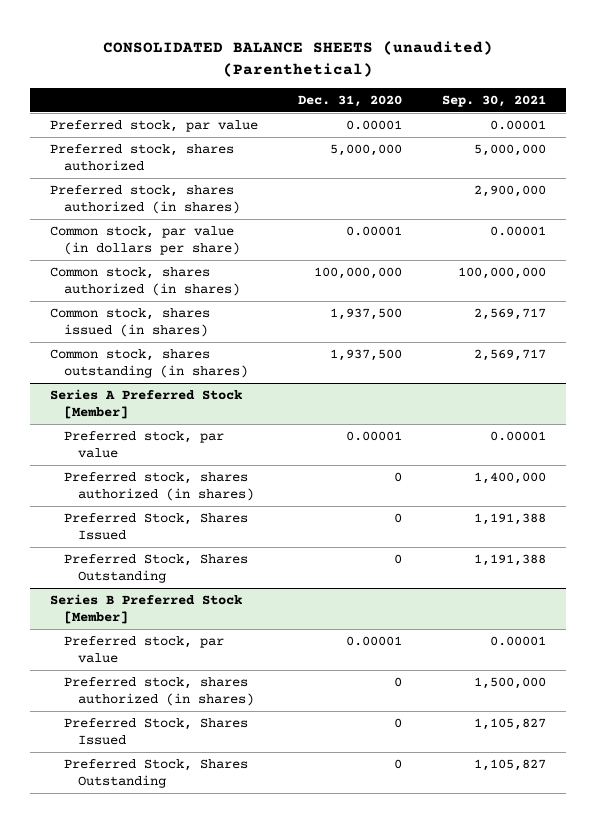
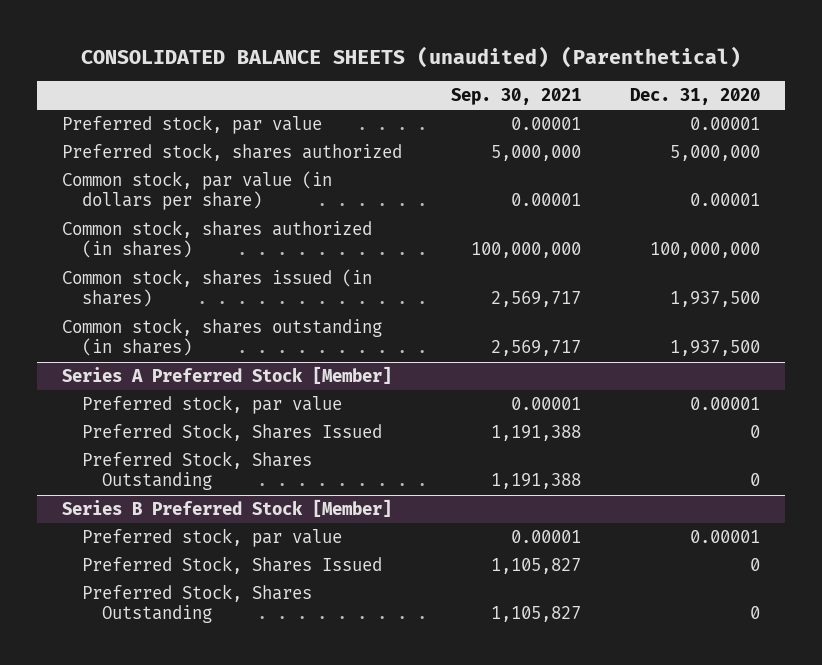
[50,185,240,215] Preferred stock, shares authorized (in shares) -> none
[63,472,254,502] Preferred stock, shares authorized (in shares) -> none
[63,677,254,707] Preferred stock, shares authorized (in shares) -> none

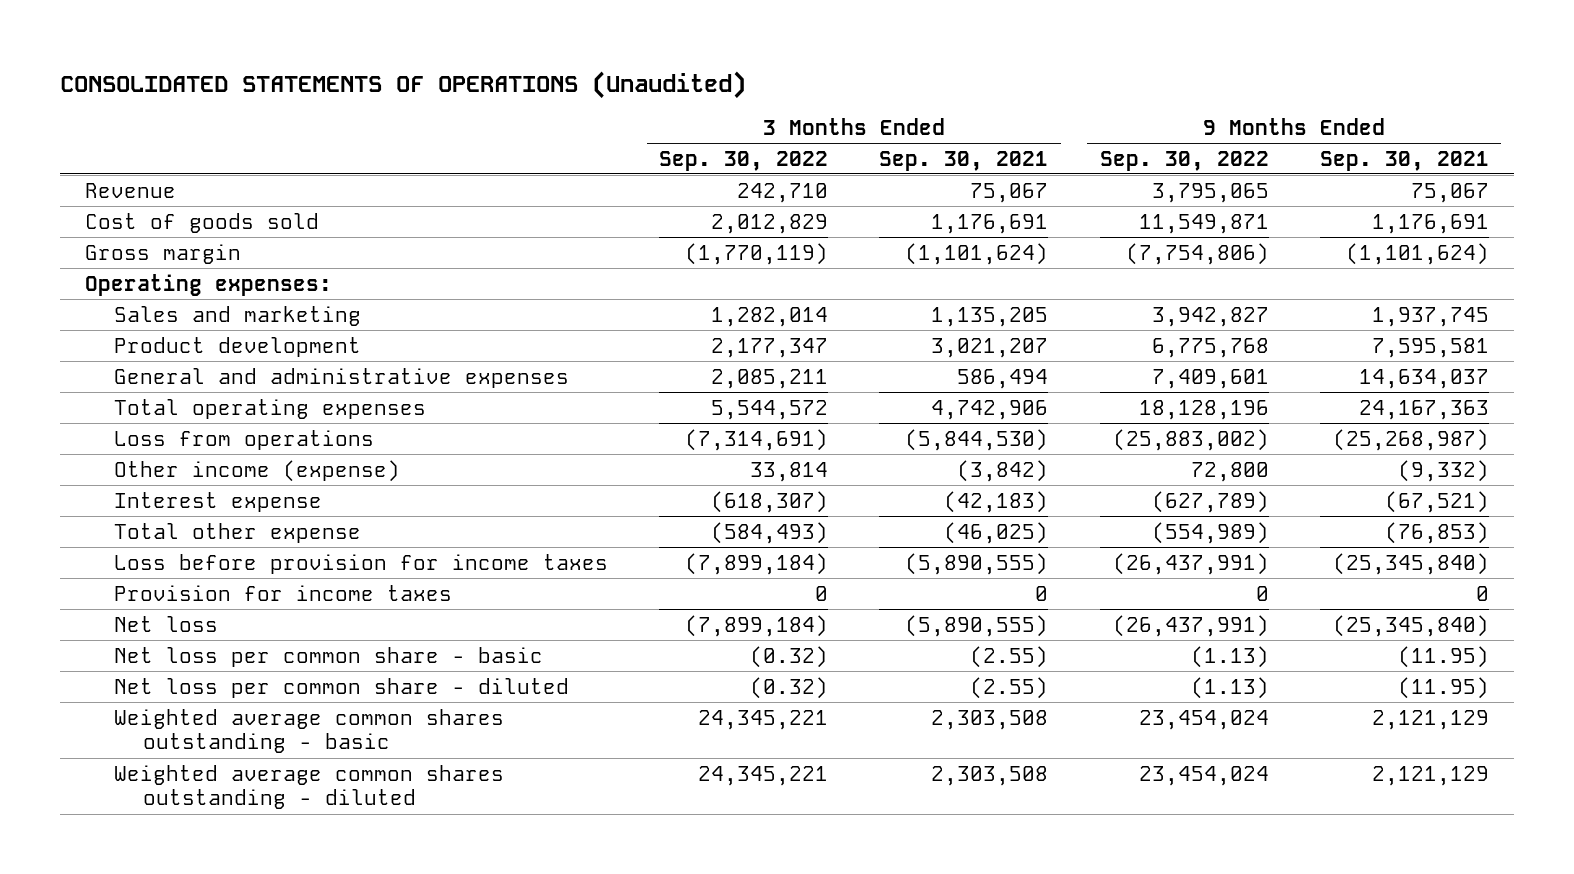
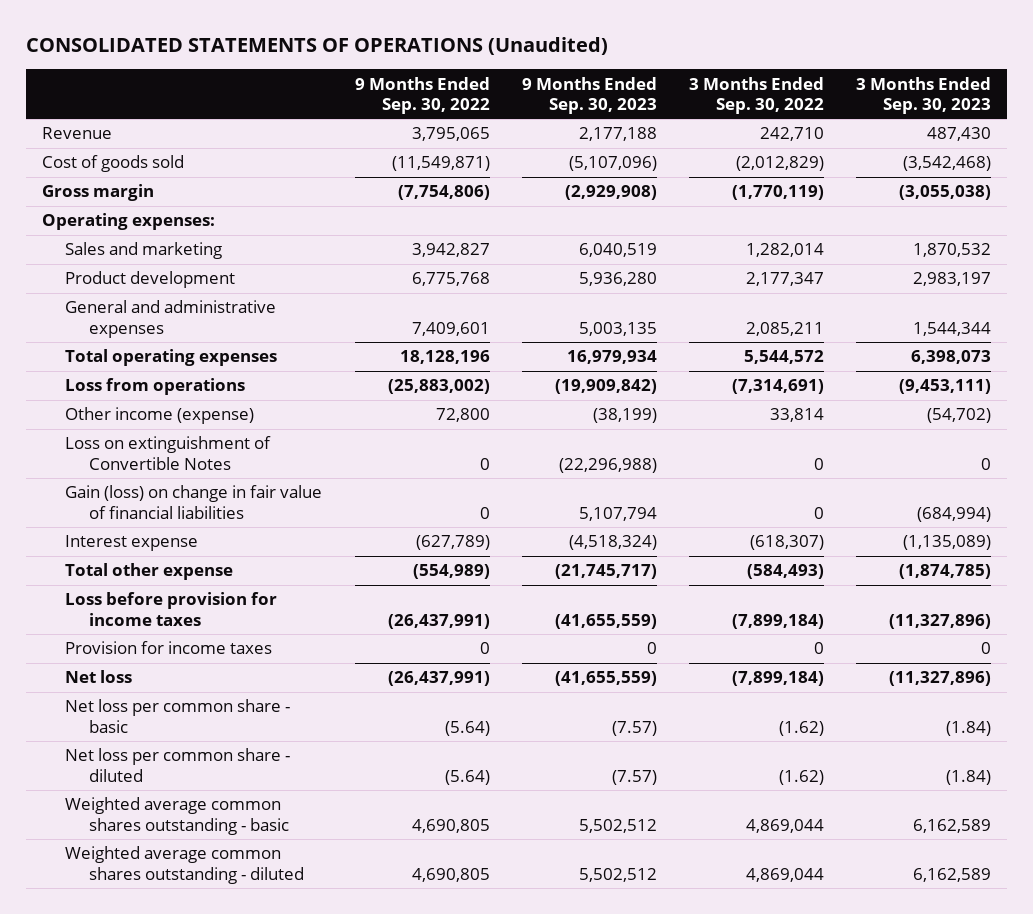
[879,150,1049,171] Sep. 30, 2021 -> none
[1319,150,1489,171] Sep. 30, 2021 -> none
none -> [521,76,657,114] 9 Months Ended Sep. 30, 2023
none -> [855,76,991,114] 3 Months Ended Sep. 30, 2023
[711,213,829,234] 2,012,829 -> [735,156,824,172] (2,012,829)
[1138,213,1269,234] 11,549,871 -> [391,156,490,172] (11,549,871)
none -> [65,436,272,470] Loss on extinguishment of Convertible Notes
none -> [65,485,323,519] Gain (loss) on change in fair value of financial liabilities
[750,645,829,668] (0.32) -> [778,720,824,736] (1.62)
[1190,645,1269,668] (1.13) -> [444,720,490,736] (5.64)
[750,676,829,699] (0.32) -> [778,769,824,785] (1.62)
[1190,676,1269,699] (1.13) -> [444,769,490,785] (5.64)
[698,709,829,730] 24,345,221 -> [745,818,824,833] 4,869,044
[1138,709,1269,730] 23,454,024 -> [411,818,490,833] 4,690,805
[698,765,829,786] 24,345,221 -> [745,867,824,882] 4,869,044
[1138,765,1269,786] 23,454,024 -> [411,867,490,882] 4,690,805

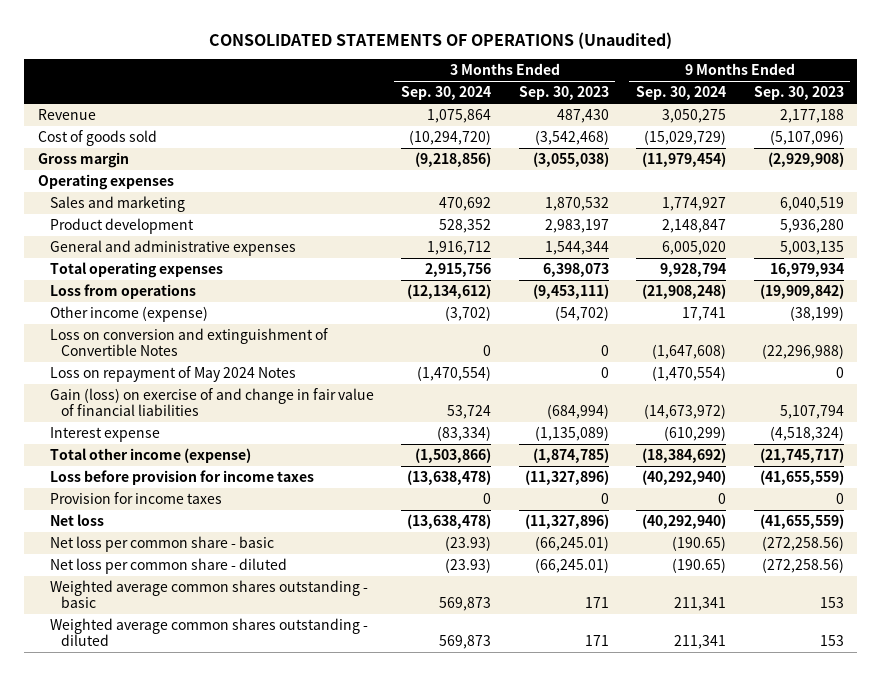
[354,76,490,114] 9 Months Ended Sep. 30, 2022 -> none
[688,76,824,114] 3 Months Ended Sep. 30, 2022 -> none
none -> [401,86,492,101] Sep. 30, 2024
none -> [636,86,727,101] Sep. 30, 2024
[42,213,216,231] Operating expenses: -> [37,174,174,191] Operating expenses
[65,436,272,470] Loss on extinguishment of Convertible Notes -> [49,328,328,357] Loss on conversion and extinguishment of Convertible Notes
none -> [49,366,296,383] Loss on repayment of May 2024 Notes
[65,485,323,519] Gain (loss) on change in fair value of financial liabilities -> [49,388,374,417] Gain (loss) on exercise of and change in fair value of financial liabilities
[65,563,234,581] Total other expense -> [49,448,251,464] Total other income (expense)
[611,720,657,736] (7.57) -> [761,536,844,552] (272,258.56)
[945,720,991,736] (1.84) -> [534,536,609,552] (66,245.01)
[611,769,657,785] (7.57) -> [761,558,844,574] (272,258.56)
[945,769,991,785] (1.84) -> [534,558,609,574] (66,245.01)
[578,818,657,833] 5,502,512 -> [819,597,844,609] 153
[912,818,991,833] 6,162,589 -> [584,597,609,609] 171
[578,867,657,882] 5,502,512 -> [819,635,844,647] 153
[912,867,991,882] 6,162,589 -> [584,635,609,647] 171

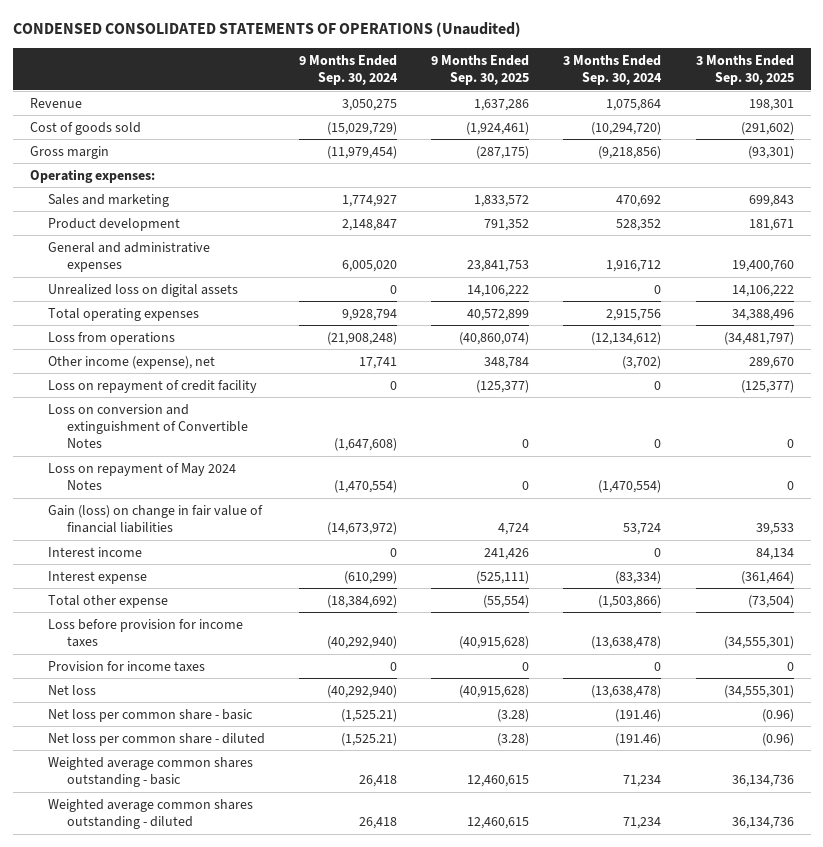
[208,31,672,49] CONSOLIDATED STATEMENTS OF OPERATIONS (Unaudited) -> [12,22,521,38] CONDENSED CONSOLIDATED STATEMENTS OF OPERATIONS (Unaudited)
[518,86,609,101] Sep. 30, 2023 -> none
[753,86,844,101] Sep. 30, 2023 -> none
none -> [431,54,530,85] 9 Months Ended Sep. 30, 2025
none -> [695,54,794,85] 3 Months Ended Sep. 30, 2025
[37,174,174,191] Operating expenses -> [29,168,155,183] Operating expenses:
none -> [48,283,239,297] Unrealized loss on digital assets
[49,306,208,323] Other income (expense) -> [48,355,216,369] Other income (expense), net
none -> [48,379,258,393] Loss on repayment of credit facility
[49,388,374,417] Gain (loss) on exercise of and change in fair value of financial liabilities -> [48,504,264,533] Gain (loss) on change in fair value of financial liabilities
none -> [48,546,143,557] Interest income
[49,448,251,464] Total other income (expense) -> [48,594,169,608] Total other expense
[445,536,492,552] (23.93) -> [615,708,662,722] (191.46)
[672,536,727,552] (190.65) -> [341,708,398,722] (1,525.21)
[445,558,492,574] (23.93) -> [615,732,662,746] (191.46)
[672,558,727,574] (190.65) -> [341,732,398,746] (1,525.21)
[439,597,492,612] 569,873 -> [623,774,662,787] 71,234
[674,597,727,612] 211,341 -> [359,774,398,787] 26,418
[439,635,492,650] 569,873 -> [623,816,662,829] 71,234
[674,635,727,650] 211,341 -> [359,816,398,829] 26,418

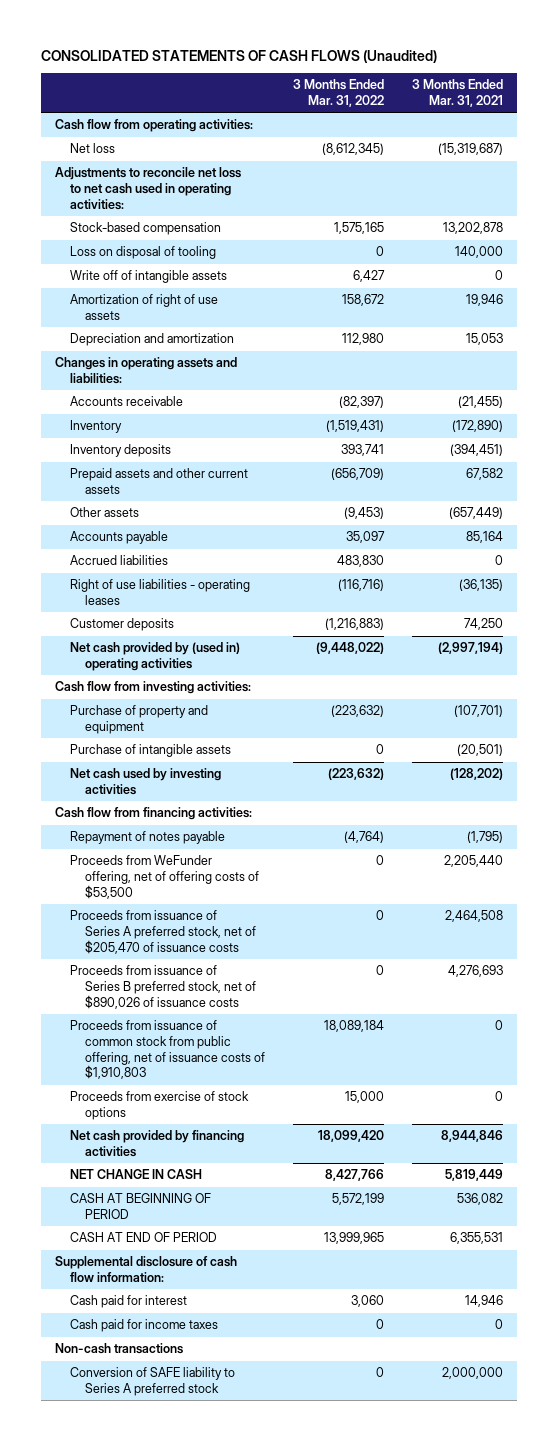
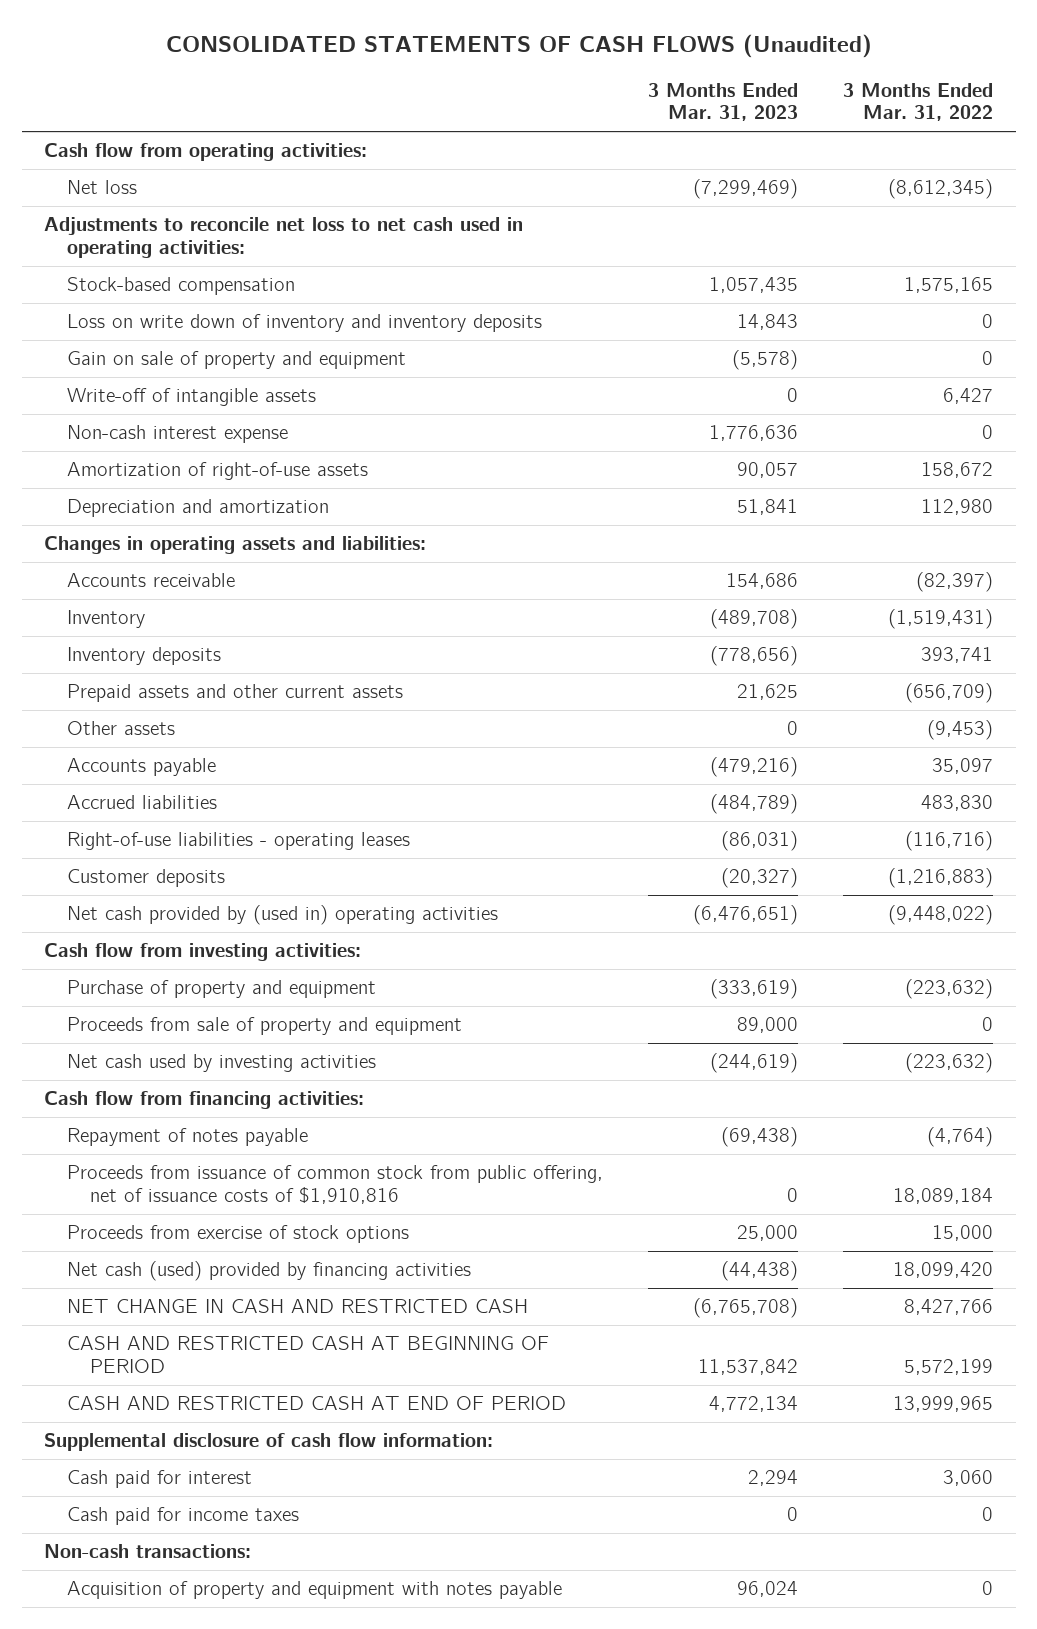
[411,79,503,107] 3 Months Ended Mar. 31, 2021 -> none
none -> [647,82,798,122] 3 Months Ended Mar. 31, 2023
[70,246,217,260] Loss on disposal of tooling -> none
none -> [66,314,542,333] Loss on write down of inventory and inventory deposits
none -> [66,351,406,370] Gain on sale of property and equipment
[70,270,228,284] Write off of intangible assets -> [66,388,316,407] Write-off of intangible assets
none -> [66,425,288,444] Non-cash interest expense
[70,294,219,320] Amortization of right of use assets -> [66,462,368,481] Amortization of right-of-use assets
[70,579,251,605] Right of use liabilities - operating leases -> [66,832,410,851] Right-of-use liabilities - operating leases
[70,744,232,758] Purchase of intangible assets -> none
none -> [66,1017,462,1036] Proceeds from sale of property and equipment
[70,855,260,899] Proceeds from WeFunder offering, net of offering costs of $53,500 -> none
[70,910,257,954] Proceeds from issuance of Series A preferred stock, net of $205,470 of issuance costs -> none
[70,965,257,1009] Proceeds from issuance of Series B preferred stock, net of $890,026 of issuance costs -> none
[70,1020,266,1080] Proceeds from issuance of common stock from public offering, net of issuance costs of $1,910,803 -> [66,1165,603,1204] Proceeds from issuance of common stock from public offering, net of issuance costs of $1,910,816
[70,1130,245,1157] Net cash provided by financing activities -> [66,1261,471,1282] Net cash (used) provided by financing activities
[70,1169,203,1180] NET CHANGE IN CASH -> [66,1299,528,1314] NET CHANGE IN CASH AND RESTRICTED CASH
[70,1193,212,1219] CASH AT BEGINNING OF PERIOD -> [66,1336,549,1373] CASH AND RESTRICTED CASH AT BEGINNING OF PERIOD
[70,1232,218,1243] CASH AT END OF PERIOD -> [66,1396,566,1411] CASH AND RESTRICTED CASH AT END OF PERIOD
[70,1367,236,1396] Conversion of SAFE liability to Series A preferred stock -> none
[55,1343,184,1355] Non-cash transactions -> [44,1544,252,1559] Non-cash transactions:
none -> [66,1581,562,1600] Acquisition of property and equipment with notes payable

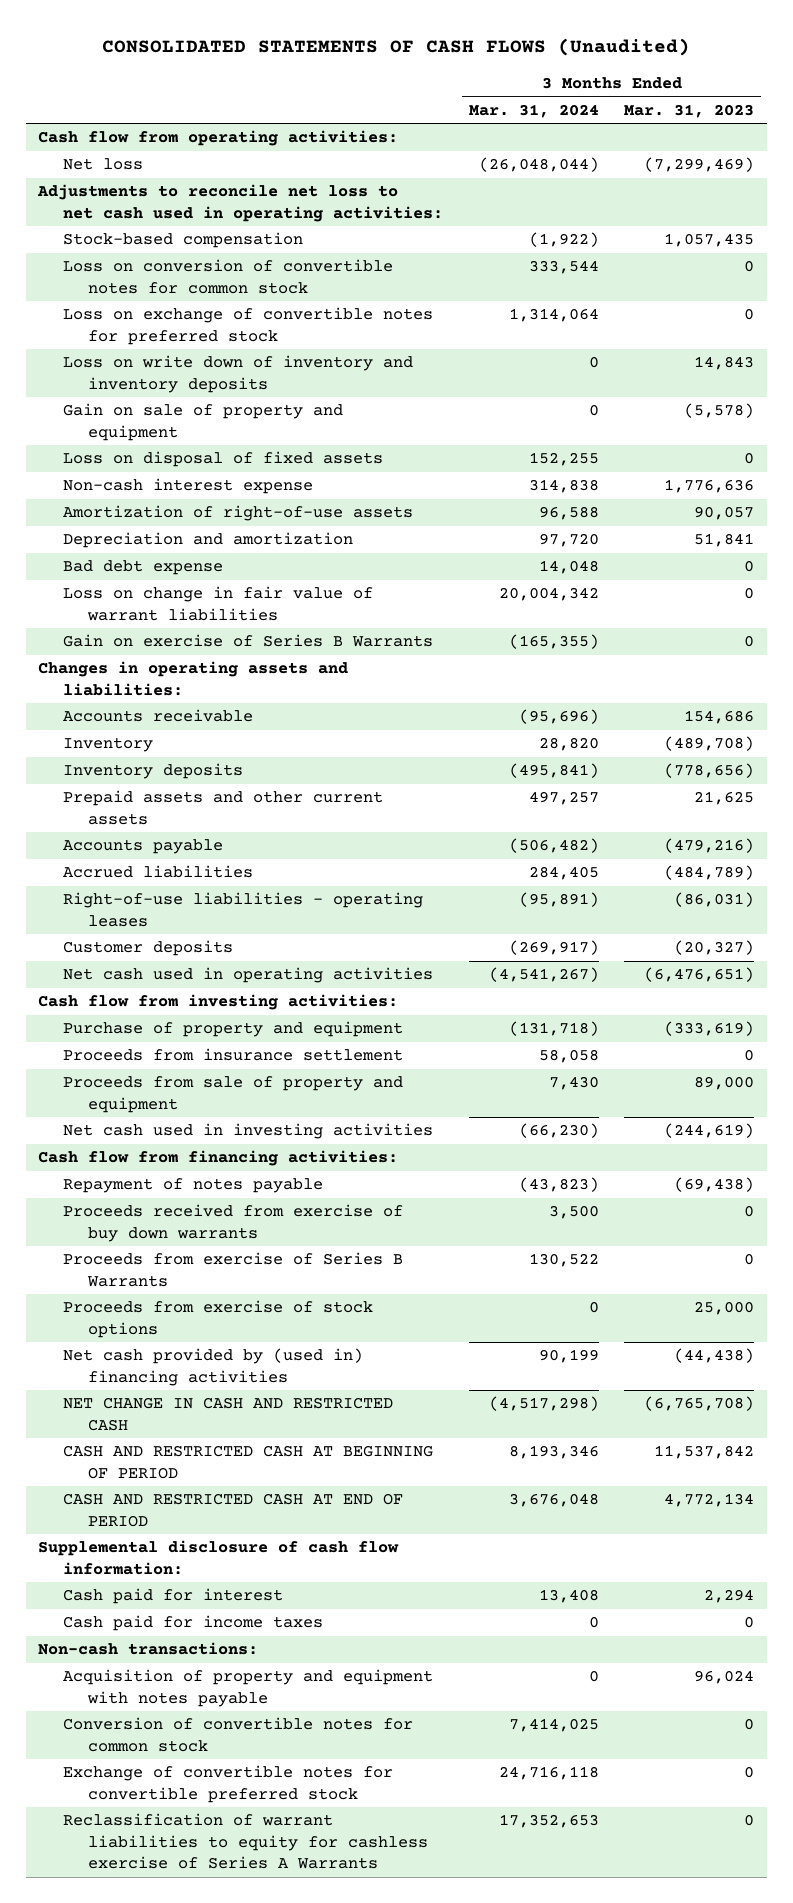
[843,82,994,122] 3 Months Ended Mar. 31, 2022 -> none
none -> [468,103,599,118] Mar. 31, 2024
none -> [63,259,394,294] Loss on conversion of convertible notes for common stock
none -> [63,307,434,345] Loss on exchange of convertible notes for preferred stock
[66,388,316,407] Write-off of intangible assets -> none
none -> [63,451,384,468] Loss on disposal of fixed assets
none -> [63,560,224,576] Bad debt expense
none -> [63,586,374,621] Loss on change in fair value of warrant liabilities
none -> [63,634,434,648] Gain on exercise of Series B Warrants
[66,721,175,736] Other assets -> none
[66,905,498,926] Net cash provided by (used in) operating activities -> [63,967,434,984] Net cash used in operating activities
none -> [63,1048,404,1062] Proceeds from insurance settlement
[66,1054,376,1073] Net cash used by investing activities -> [63,1123,434,1140] Net cash used in investing activities
[66,1165,603,1204] Proceeds from issuance of common stock from public offering, net of issuance costs of $1,910,816 -> none
none -> [63,1204,404,1242] Proceeds received from exercise of buy down warrants
none -> [63,1252,404,1287] Proceeds from exercise of Series B Warrants
[66,1261,471,1282] Net cash (used) provided by financing activities -> [63,1348,364,1386] Net cash provided by (used in) financing activities
none -> [63,1717,414,1752] Conversion of convertible notes for common stock
none -> [63,1765,394,1803] Exchange of convertible notes for convertible preferred stock
none -> [63,1813,429,1870] Reclassification of warrant liabilities to equity for cashless exercise of Series A Warrants

